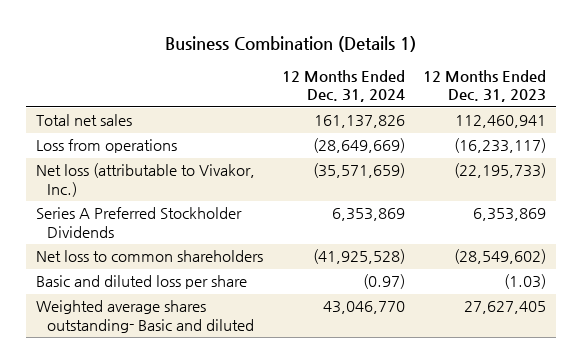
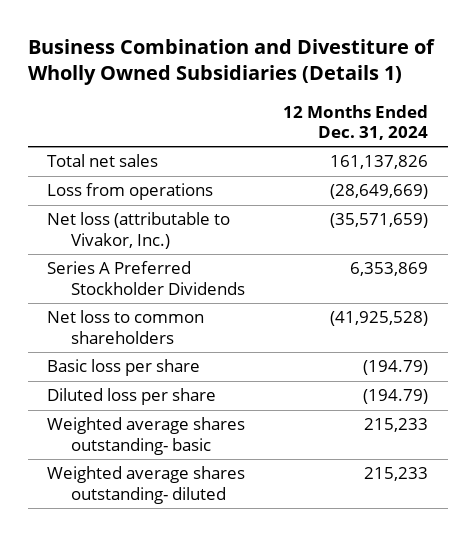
[165,35,417,52] Business Combination (Details 1) -> [27,39,435,86] Business Combination and Divestiture of Wholly Owned Subsidiaries (Details 1)
[423,69,547,103] 12 Months Ended Dec. 31, 2023 -> none
[35,275,247,290] Basic and diluted loss per share -> [46,359,200,377] Basic loss per share
[362,274,405,290] (0.97) -> [363,360,429,376] (194.79)
none -> [46,388,216,406] Diluted loss per share
[35,300,254,334] Weighted average shares outstanding- Basic and diluted -> [46,417,245,455] Weighted average shares outstanding- basic
[322,301,405,315] 43,046,770 -> [364,418,429,433] 215,233
none -> [46,466,245,504] Weighted average shares outstanding- diluted

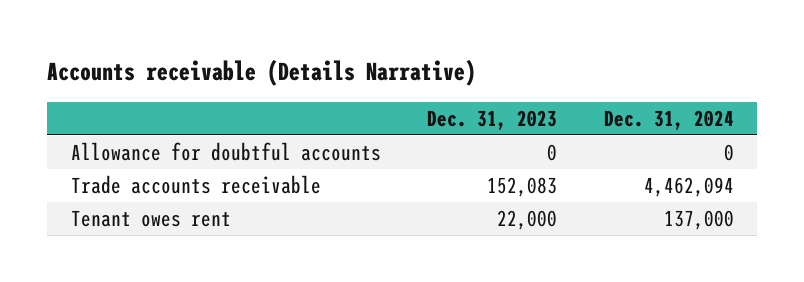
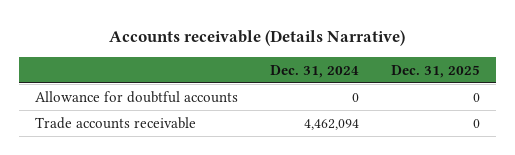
[427,109,558,130] Dec. 31, 2023 -> none
none -> [390,64,480,78] Dec. 31, 2025
[70,209,231,227] Tenant owes rent -> none

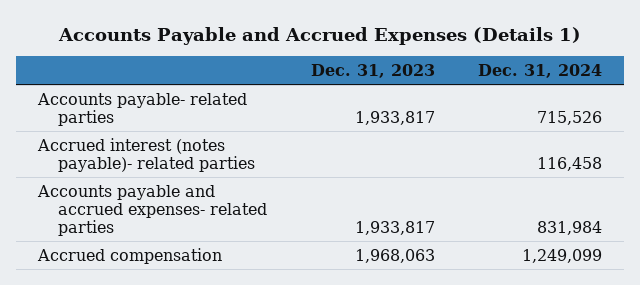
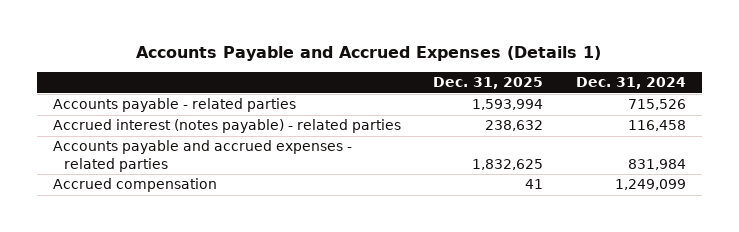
[310,63,435,78] Dec. 31, 2023 -> none
none -> [433,77,544,90] Dec. 31, 2025
[36,92,247,126] Accounts payable- related parties -> [53,98,297,113] Accounts payable - related parties
[36,137,256,172] Accrued interest (notes payable)- related parties -> [53,119,402,134] Accrued interest (notes payable) - related parties
[36,184,268,237] Accounts payable and accrued expenses- related parties -> [53,140,353,172] Accounts payable and accrued expenses - related parties

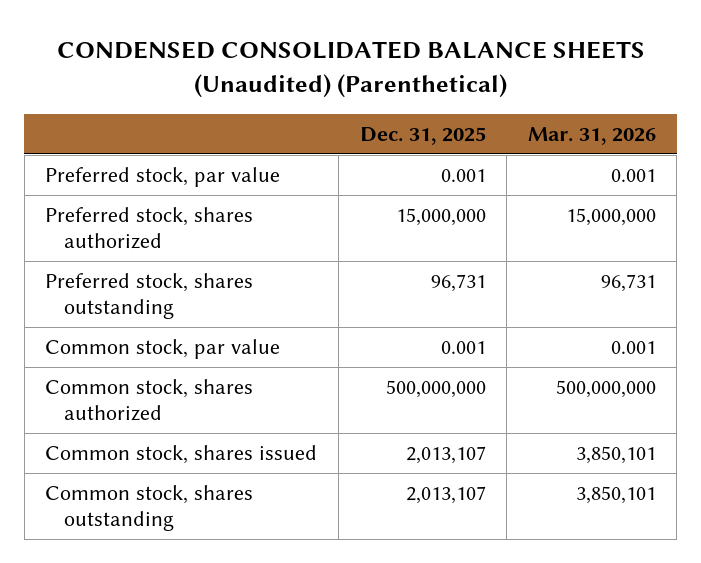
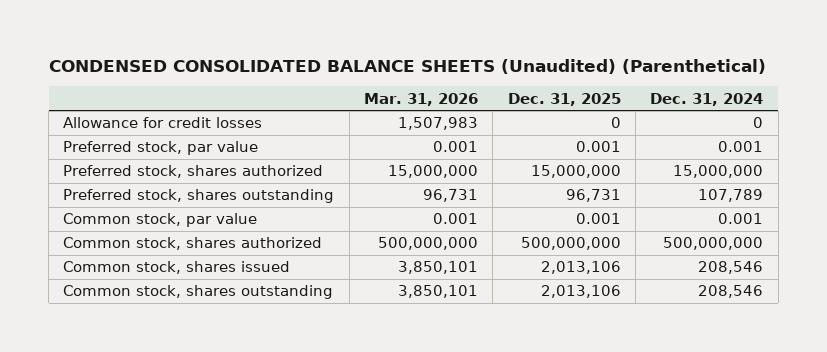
none -> [650,92,764,106] Dec. 31, 2024
none -> [63,117,263,129] Allowance for credit losses
[405,446,486,465] 2,013,107 -> [540,261,621,275] 2,013,106
[405,486,486,505] 2,013,107 -> [540,285,621,299] 2,013,106

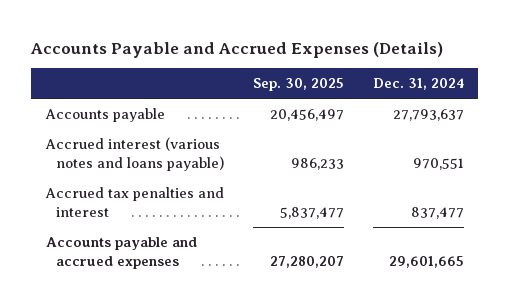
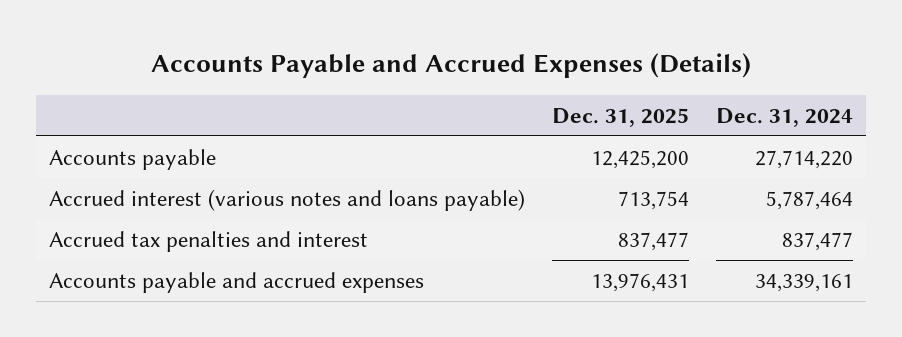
[252,78,344,92] Sep. 30, 2025 -> none
none -> [551,107,689,127] Dec. 31, 2025
[392,109,464,122] 27,793,637 -> [754,150,853,170] 27,714,220
[412,157,464,170] 970,551 -> [765,191,853,211] 5,787,464
[388,255,464,268] 29,601,665 -> [754,274,853,293] 34,339,161

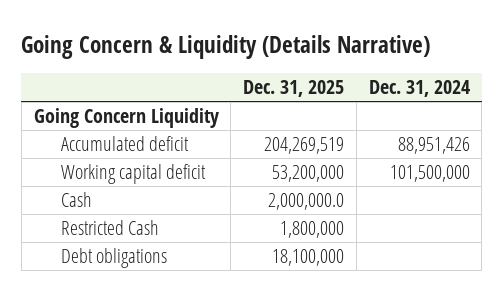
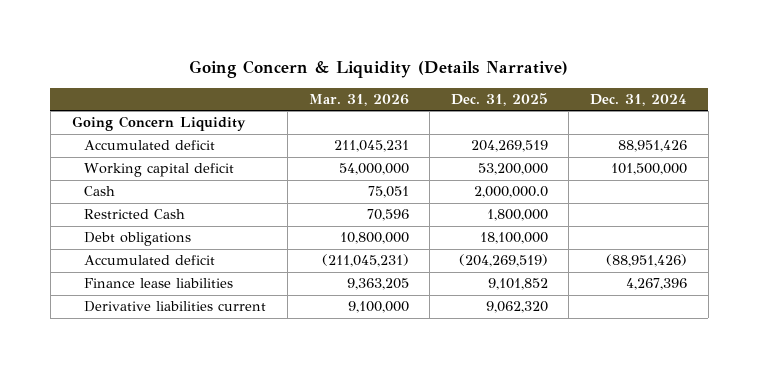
none -> [308,94,409,107] Mar. 31, 2026
none -> [84,255,216,266] Accumulated deficit
none -> [84,278,234,289] Finance lease liabilities
none -> [84,301,267,313] Derivative liabilities current

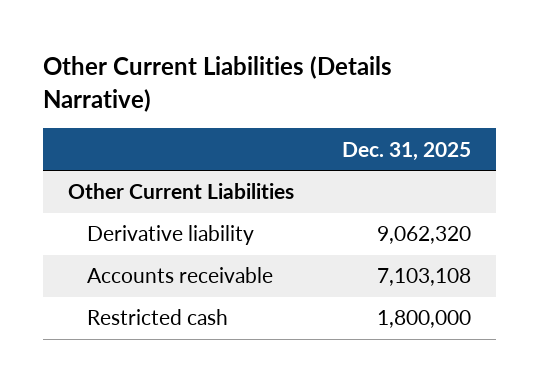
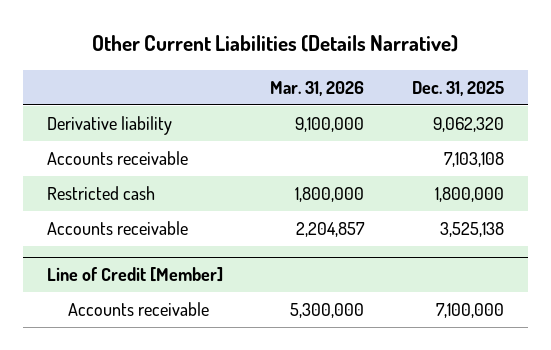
none -> [270,80,365,96] Mar. 31, 2026
[67,183,294,200] Other Current Liabilities -> none
none -> [46,221,188,236] Accounts receivable
none -> [46,267,223,283] Line of Credit [Member]
none -> [68,302,210,317] Accounts receivable

